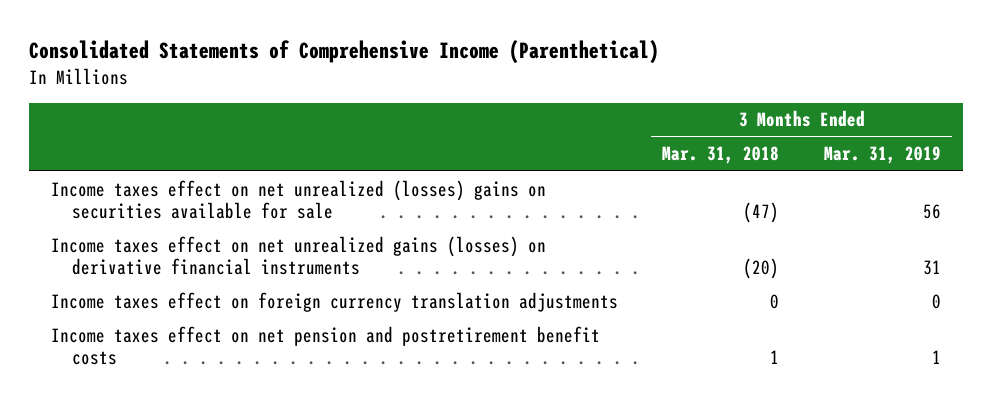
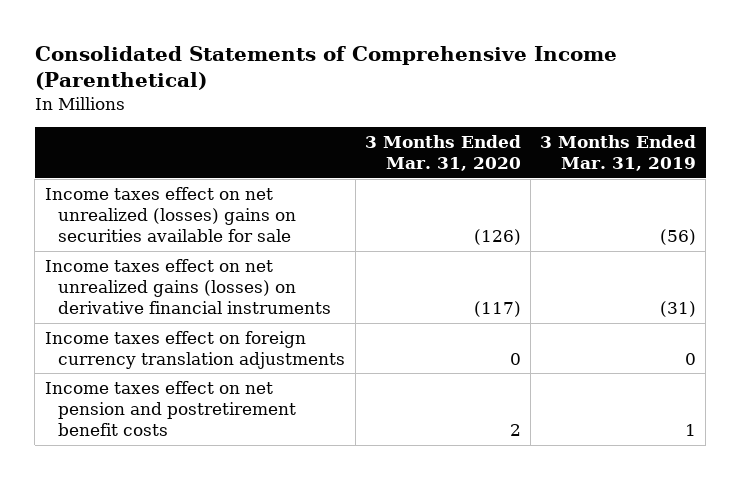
[662,146,780,165] Mar. 31, 2018 -> none
none -> [364,134,521,172] 3 Months Ended Mar. 31, 2020
[922,204,941,220] 56 -> [659,229,696,246] (56)
[922,260,941,276] 31 -> [659,301,696,318] (31)

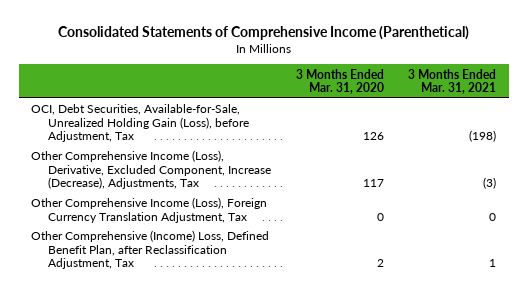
[539,134,696,172] 3 Months Ended Mar. 31, 2019 -> none
none -> [408,68,497,95] 3 Months Ended Mar. 31, 2021
[44,186,297,243] Income taxes effect on net unrealized (losses) gains on securities available for sale -> [31,104,249,143] OCI, Debt Securities, Available-for-Sale, Unrealized Holding Gain (Loss), before Adjustment, Tax
[473,229,521,246] (126) -> [362,132,384,141] 126
[44,258,332,315] Income taxes effect on net unrealized gains (losses) on derivative financial instruments -> [31,150,271,190] Other Comprehensive Income (Loss), Derivative, Excluded Component, Increase (Decrease), Adjustments, Tax
[473,301,521,318] (117) -> [362,179,384,188] 117
[44,330,346,370] Income taxes effect on foreign currency translation adjustments -> [31,197,268,223] Other Comprehensive Income (Loss), Foreign Currency Translation Adjustment, Tax
[44,380,297,437] Income taxes effect on net pension and postretirement benefit costs -> [31,230,270,270] Other Comprehensive (Income) Loss, Defined Benefit Plan, after Reclassification Adjustment, Tax

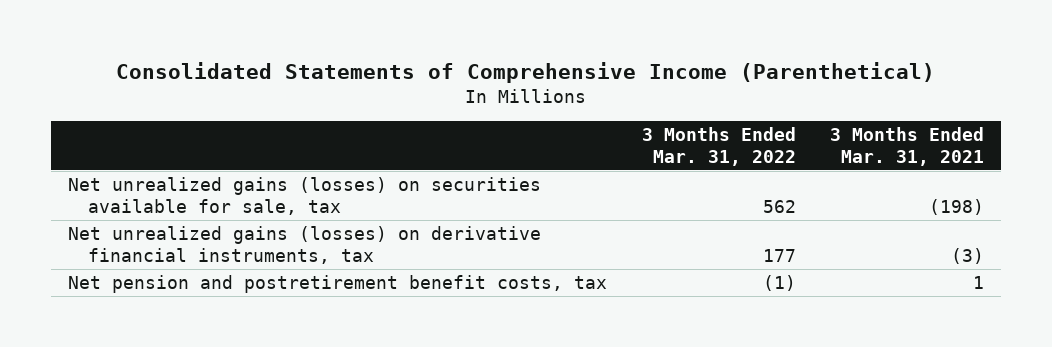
[295,68,384,95] 3 Months Ended Mar. 31, 2020 -> none
none -> [641,126,796,166] 3 Months Ended Mar. 31, 2022
[31,197,268,223] Other Comprehensive Income (Loss), Foreign Currency Translation Adjustment, Tax -> none
[31,104,249,143] OCI, Debt Securities, Available-for-Sale, Unrealized Holding Gain (Loss), before Adjustment, Tax -> [68,177,542,215] Net unrealized gains (losses) on securities available for sale, tax
[31,150,271,190] Other Comprehensive Income (Loss), Derivative, Excluded Component, Increase (Decrease), Adjustments, Tax -> [68,226,542,264] Net unrealized gains (losses) on derivative financial instruments, tax
[31,230,270,270] Other Comprehensive (Income) Loss, Defined Benefit Plan, after Reclassification Adjustment, Tax -> [68,275,608,294] Net pension and postretirement benefit costs, tax

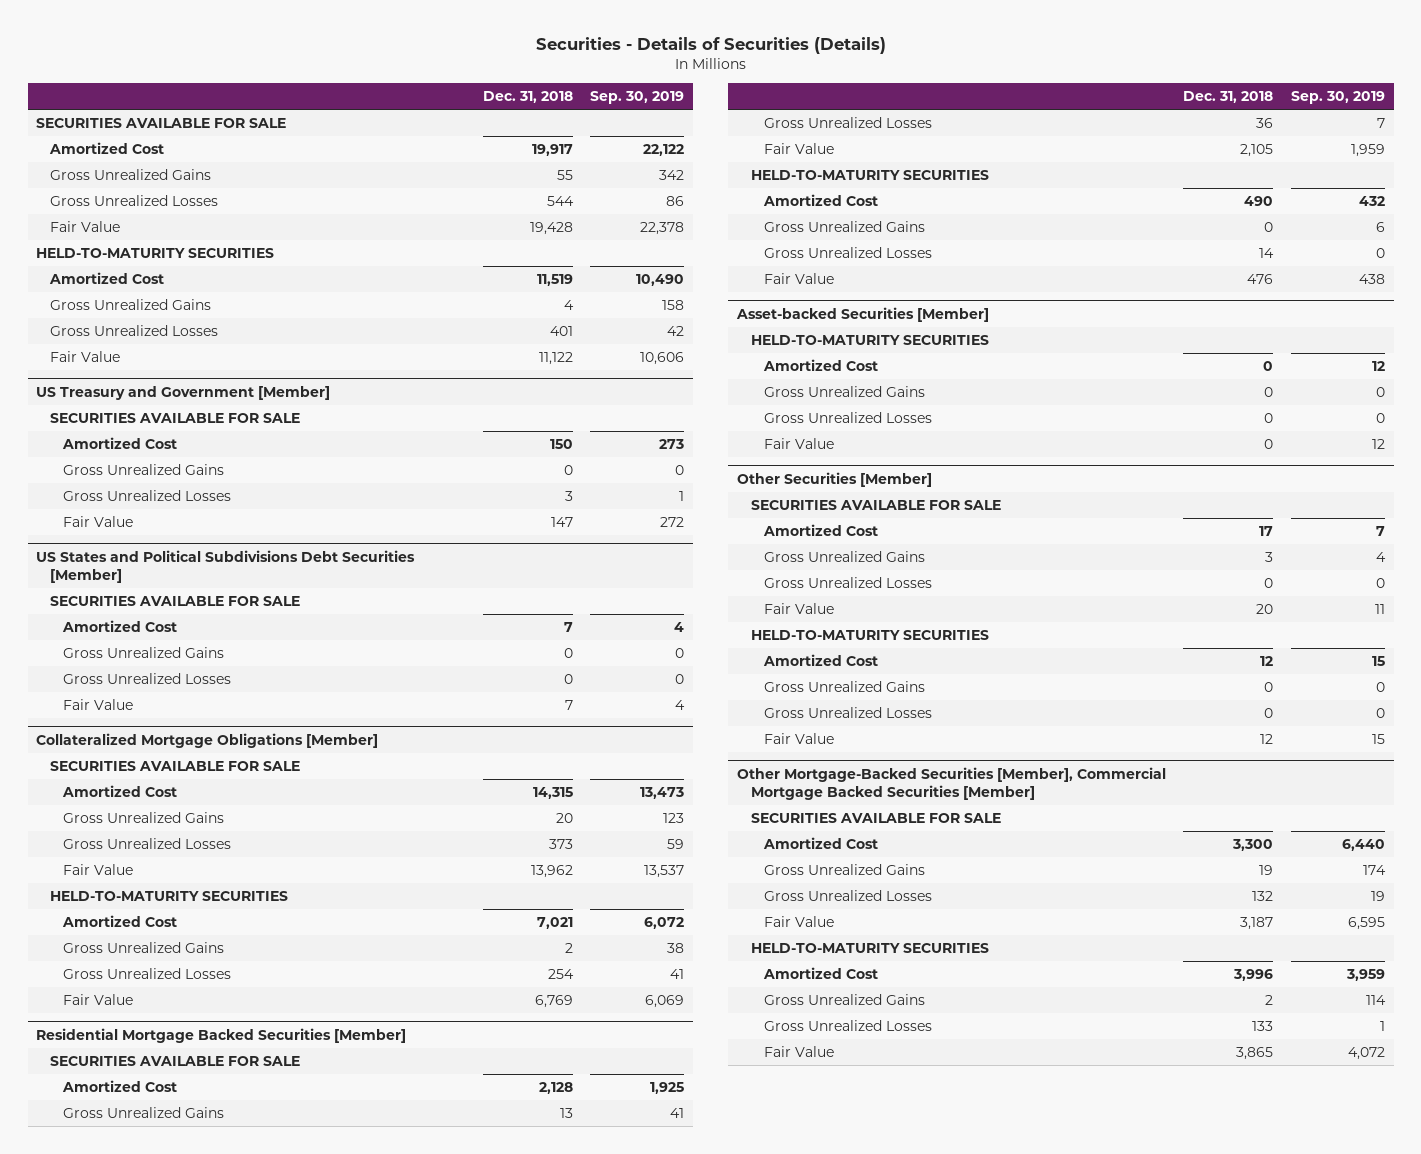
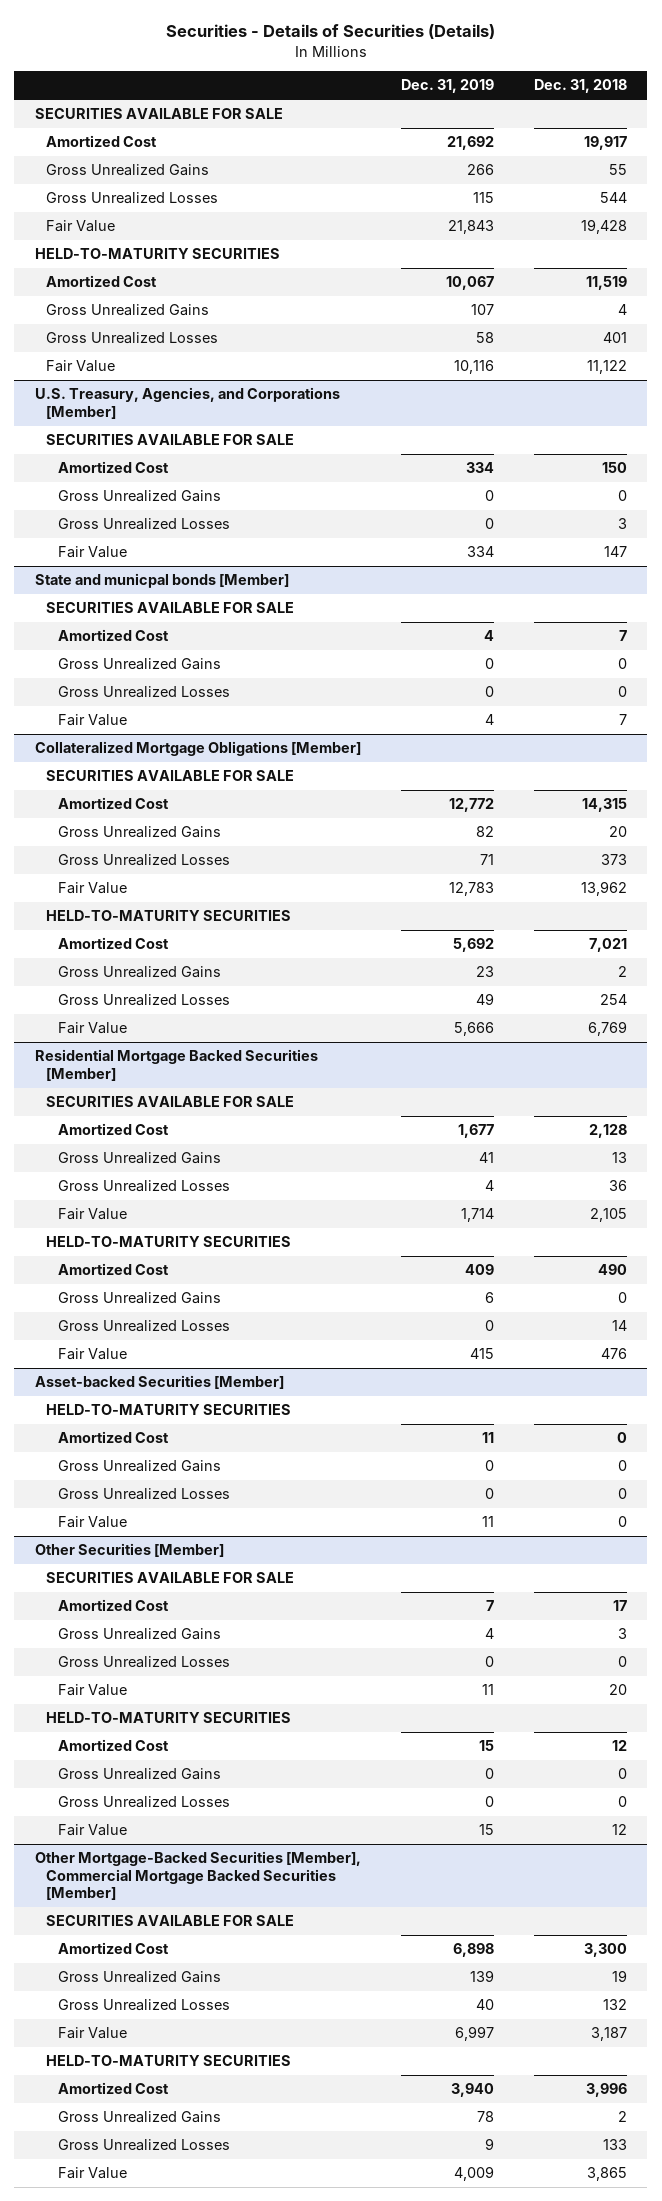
[590,90,685,104] Sep. 30, 2019 -> none
none -> [400,79,494,94] Dec. 31, 2019
[36,386,331,401] US Treasury and Government [Member] -> [34,387,340,419] U.S. Treasury, Agencies, and Corporations [Member]
[36,550,416,583] US States and Political Subdivisions Debt Securities [Member] -> [34,573,289,589] State and municpal bonds [Member]

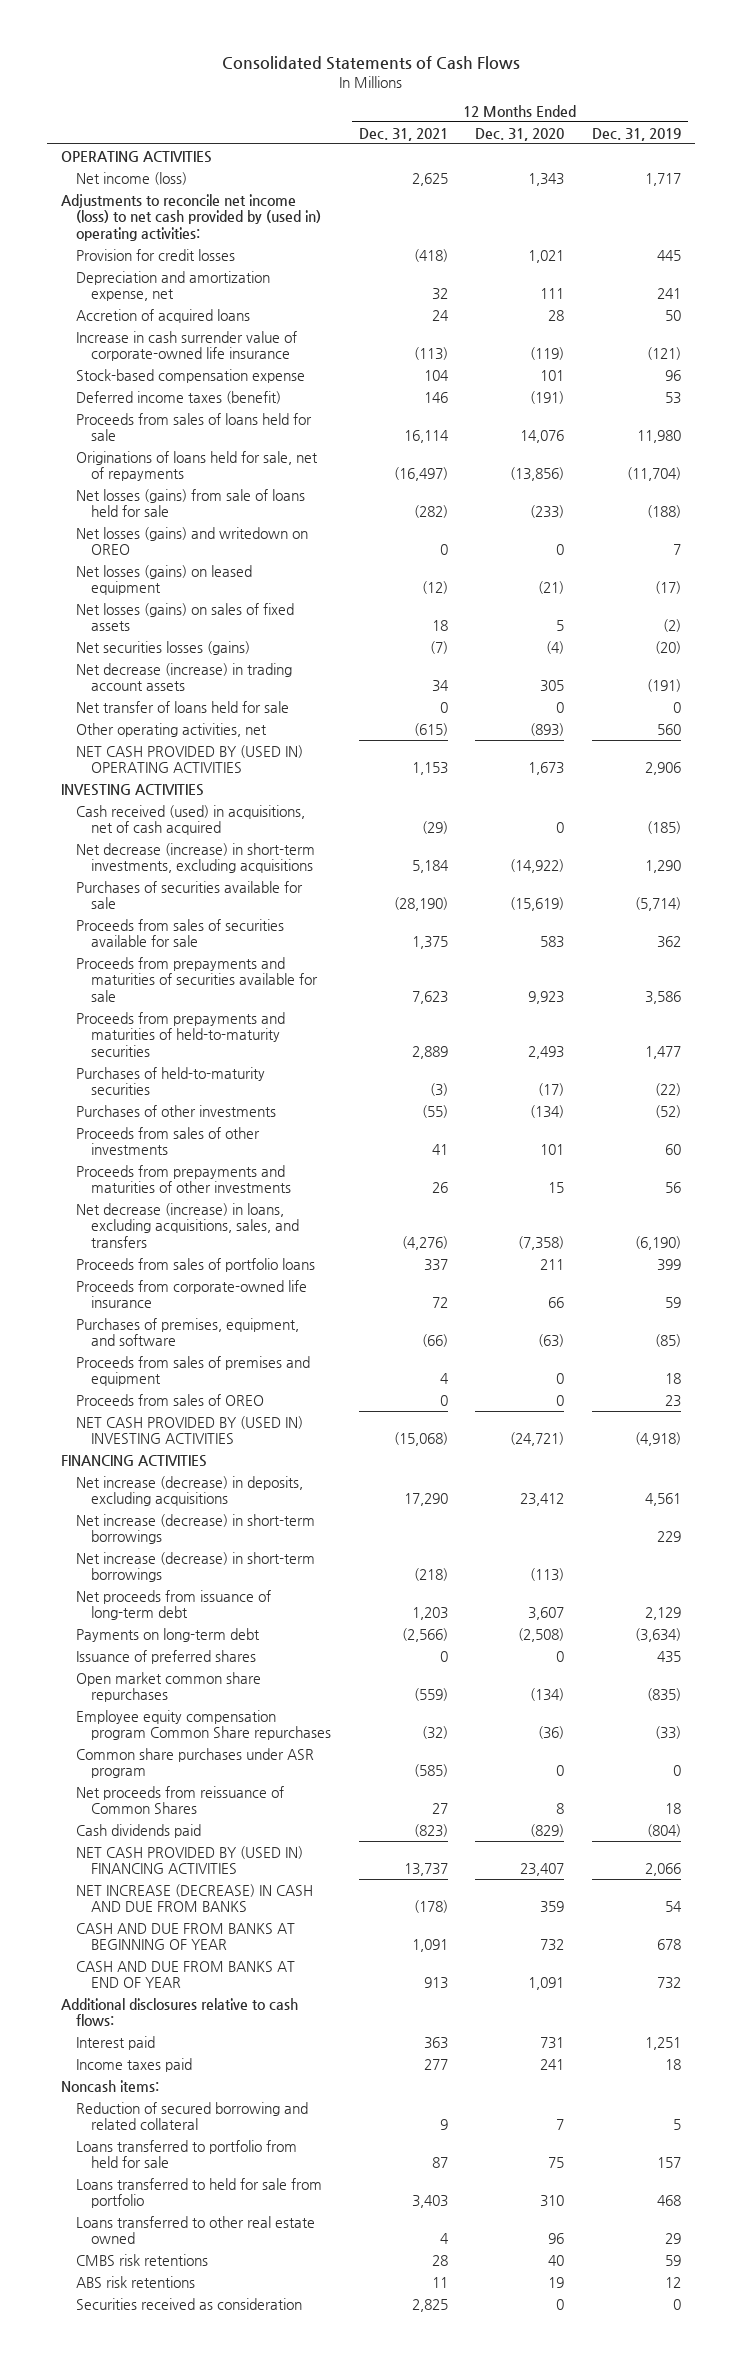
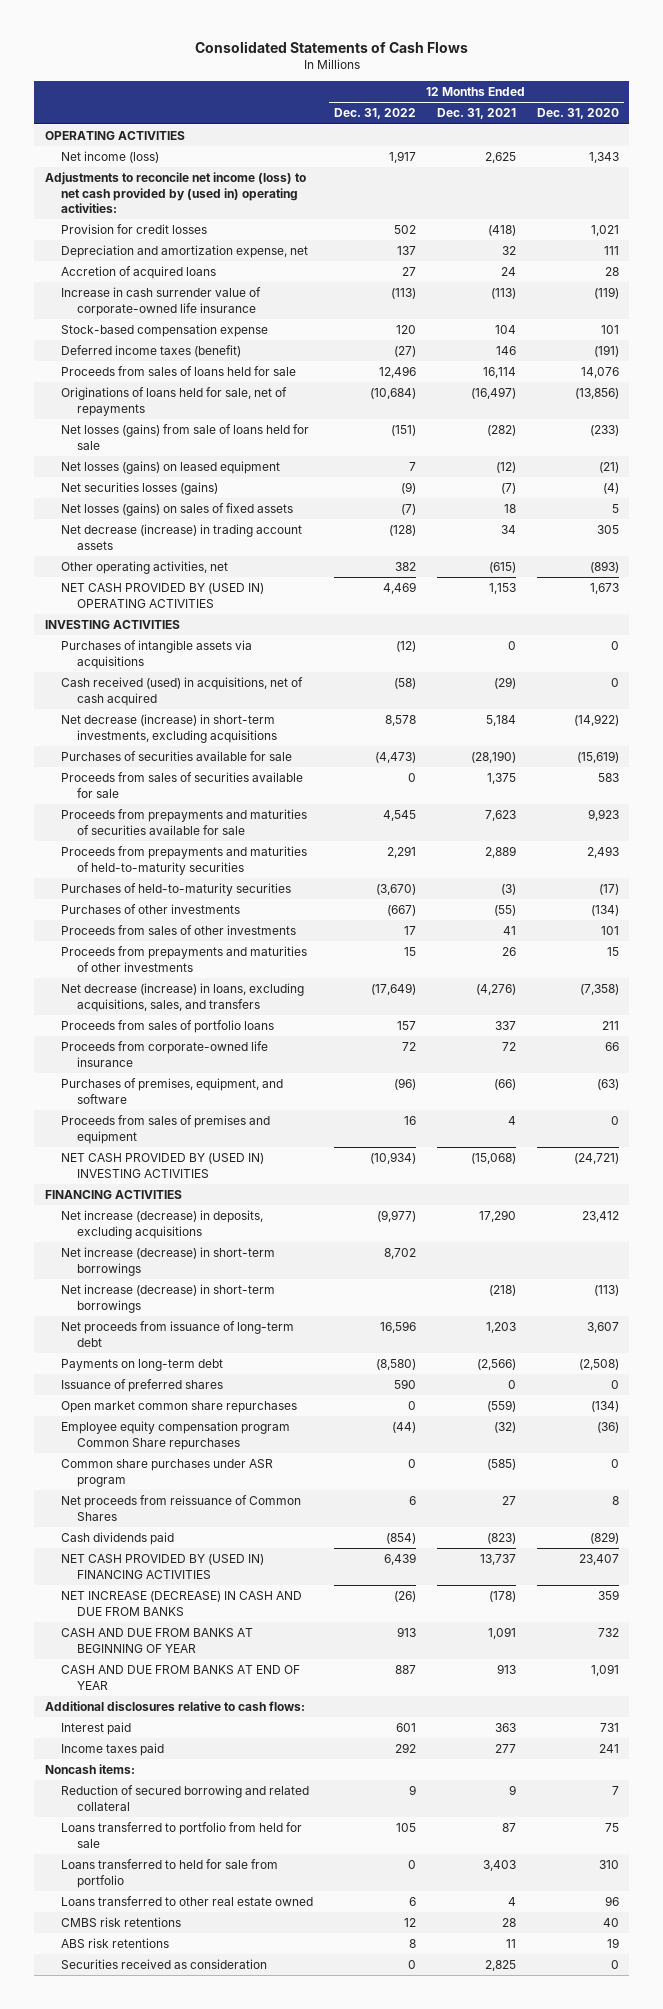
[592,127,682,141] Dec. 31, 2019 -> none
none -> [333,108,416,120] Dec. 31, 2022
[75,526,308,556] Net losses (gains) and writedown on OREO -> none
[75,602,294,632] Net losses (gains) on sales of fixed assets -> [60,503,293,517] Net losses (gains) on sales of fixed assets
[75,700,289,713] Net transfer of loans held for sale -> none
none -> [60,640,252,669] Purchases of intangible assets via acquisitions
[75,1393,264,1406] Proceeds from sales of OREO -> none

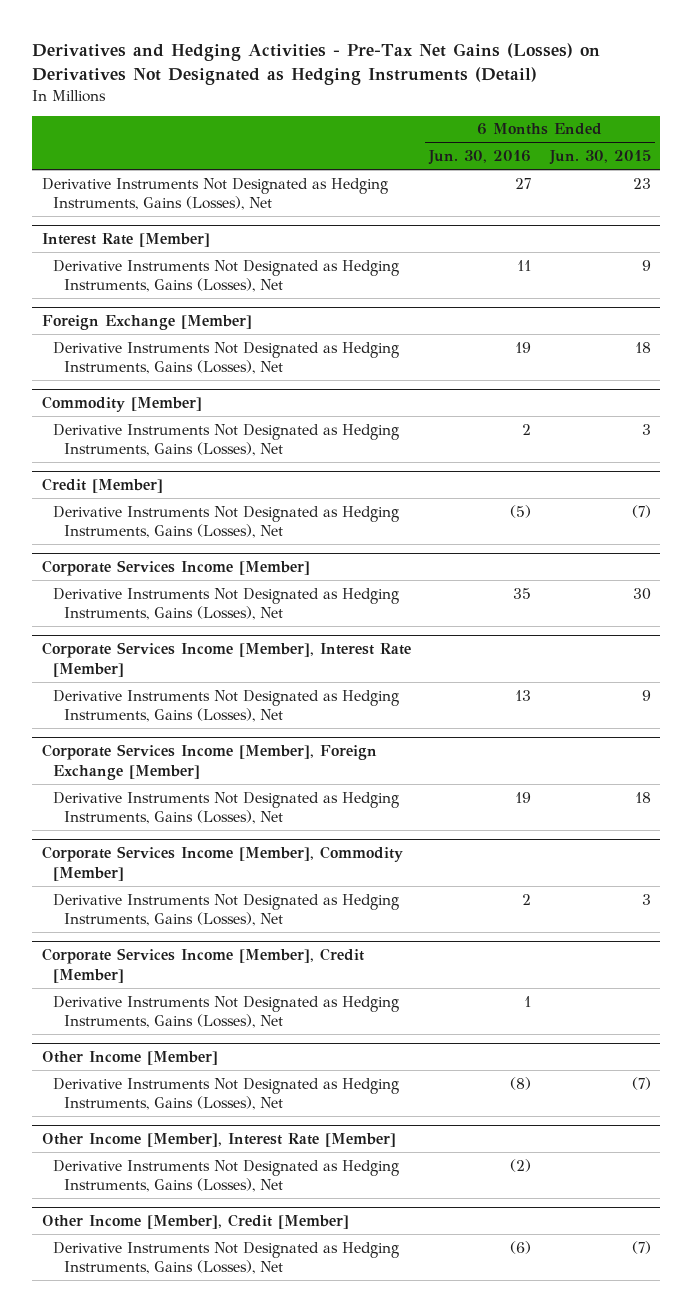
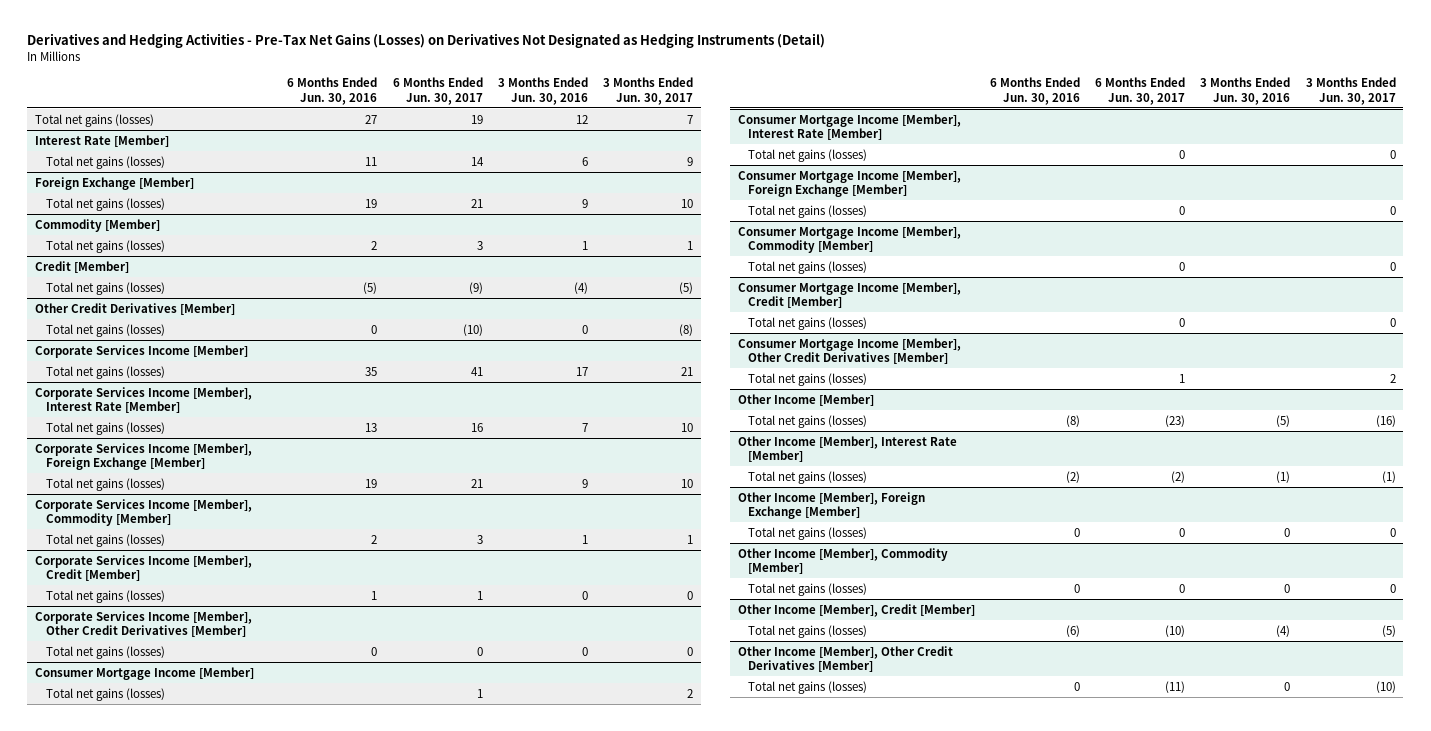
[548,150,651,166] Jun. 30, 2015 -> none
none -> [392,76,483,105] 6 Months Ended Jun. 30, 2017
none -> [498,76,589,105] 3 Months Ended Jun. 30, 2016
none -> [603,76,694,105] 3 Months Ended Jun. 30, 2017
[41,177,388,211] Derivative Instruments Not Designated as Hedging Instruments, Gains (Losses), Net -> [35,113,155,127] Total net gains (losses)
[52,259,399,293] Derivative Instruments Not Designated as Hedging Instruments, Gains (Losses), Net -> [46,155,166,169] Total net gains (losses)
[52,341,399,375] Derivative Instruments Not Designated as Hedging Instruments, Gains (Losses), Net -> [46,197,166,211] Total net gains (losses)
[52,423,399,457] Derivative Instruments Not Designated as Hedging Instruments, Gains (Losses), Net -> [46,239,166,253] Total net gains (losses)
[52,505,399,539] Derivative Instruments Not Designated as Hedging Instruments, Gains (Losses), Net -> [46,281,166,295] Total net gains (losses)
none -> [35,302,236,315] Other Credit Derivatives [Member]
none -> [46,323,166,337] Total net gains (losses)
[52,587,399,621] Derivative Instruments Not Designated as Hedging Instruments, Gains (Losses), Net -> [46,365,166,379] Total net gains (losses)
[52,689,399,723] Derivative Instruments Not Designated as Hedging Instruments, Gains (Losses), Net -> [46,421,166,435] Total net gains (losses)
[52,791,399,825] Derivative Instruments Not Designated as Hedging Instruments, Gains (Losses), Net -> [46,477,166,491] Total net gains (losses)
[52,893,399,927] Derivative Instruments Not Designated as Hedging Instruments, Gains (Losses), Net -> [46,533,166,547] Total net gains (losses)
[52,995,399,1029] Derivative Instruments Not Designated as Hedging Instruments, Gains (Losses), Net -> [46,589,166,603] Total net gains (losses)
none -> [35,610,253,638] Corporate Services Income [Member], Other Credit Derivatives [Member]
none -> [46,645,166,659] Total net gains (losses)
none -> [35,666,255,680] Consumer Mortgage Income [Member]
none -> [46,687,166,701] Total net gains (losses)
none -> [737,113,961,141] Consumer Mortgage Income [Member], Interest Rate [Member]
none -> [748,148,868,162] Total net gains (losses)
none -> [737,169,961,198] Consumer Mortgage Income [Member], Foreign Exchange [Member]
none -> [748,204,868,218] Total net gains (losses)
none -> [737,225,961,254] Consumer Mortgage Income [Member], Commodity [Member]
none -> [748,260,868,274] Total net gains (losses)
none -> [737,281,961,309] Consumer Mortgage Income [Member], Credit [Member]
none -> [748,316,868,330] Total net gains (losses)
none -> [737,337,961,365] Consumer Mortgage Income [Member], Other Credit Derivatives [Member]
none -> [748,372,868,386] Total net gains (losses)
[52,1077,399,1111] Derivative Instruments Not Designated as Hedging Instruments, Gains (Losses), Net -> [748,414,868,428] Total net gains (losses)
[52,1159,399,1193] Derivative Instruments Not Designated as Hedging Instruments, Gains (Losses), Net -> [748,470,868,484] Total net gains (losses)
none -> [737,491,925,520] Other Income [Member], Foreign Exchange [Member]
none -> [748,526,868,540] Total net gains (losses)
none -> [737,547,948,575] Other Income [Member], Commodity [Member]
none -> [748,582,868,596] Total net gains (losses)
[52,1241,399,1275] Derivative Instruments Not Designated as Hedging Instruments, Gains (Losses), Net -> [748,624,868,638] Total net gains (losses)
none -> [737,645,953,673] Other Income [Member], Other Credit Derivatives [Member]
none -> [748,680,868,694] Total net gains (losses)

